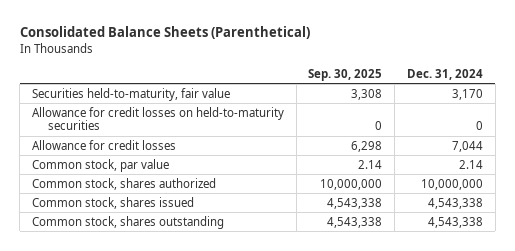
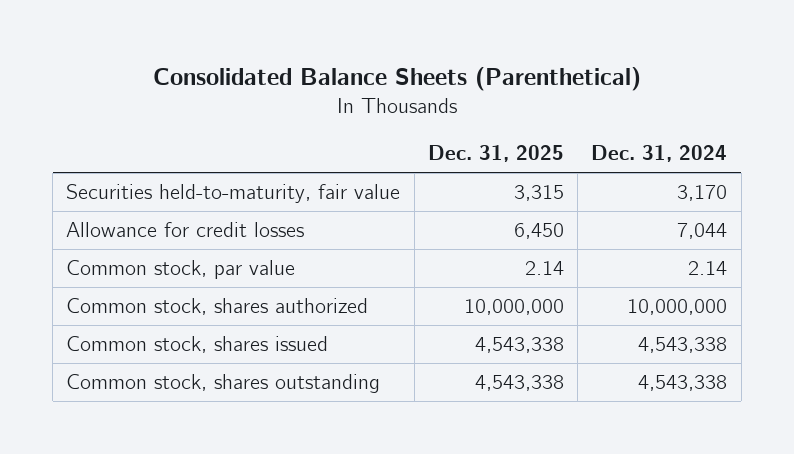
[308,68,383,81] Sep. 30, 2025 -> none
none -> [427,145,564,163] Dec. 31, 2025
[31,106,284,131] Allowance for credit losses on held-to-maturity securities -> none

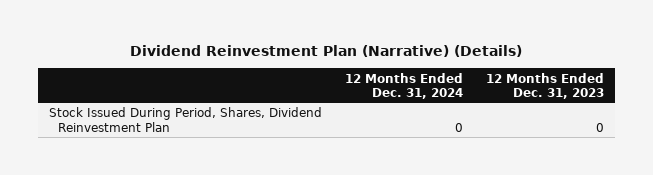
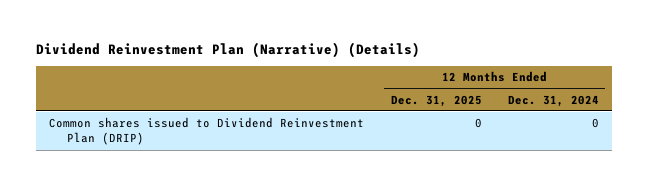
[485,72,604,99] 12 Months Ended Dec. 31, 2023 -> none
none -> [390,94,482,107] Dec. 31, 2025
[49,107,323,132] Stock Issued During Period, Shares, Dividend Reinvestment Plan -> [49,117,365,146] Common shares issued to Dividend Reinvestment Plan (DRIP)

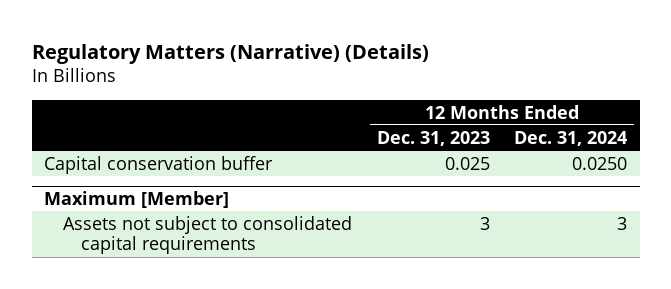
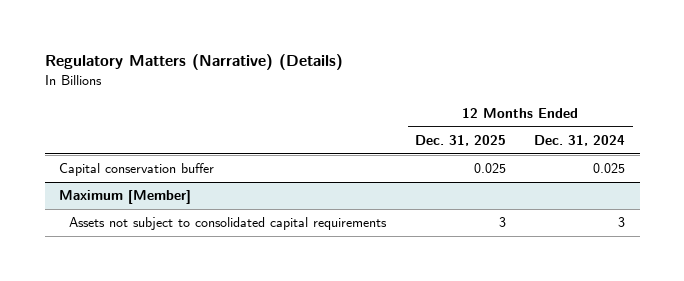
[376,130,490,146] Dec. 31, 2023 -> none
none -> [414,134,506,146] Dec. 31, 2025
[572,156,628,170] 0.0250 -> [593,163,626,174] 0.025

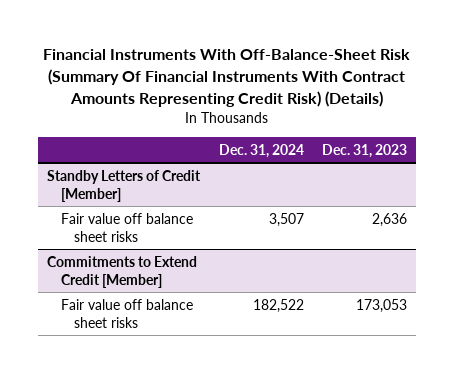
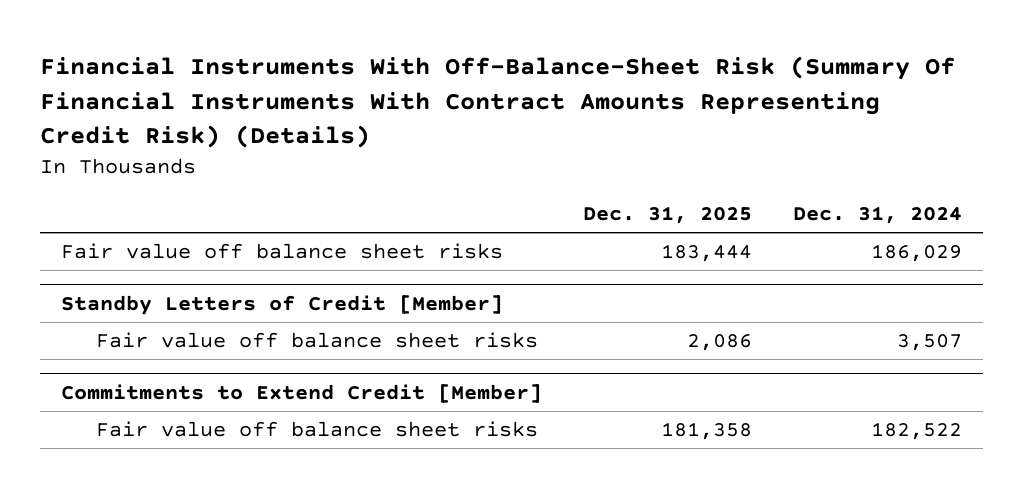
[321,143,407,158] Dec. 31, 2023 -> none
none -> [582,206,752,225] Dec. 31, 2025
none -> [60,243,503,260] Fair value off balance sheet risks

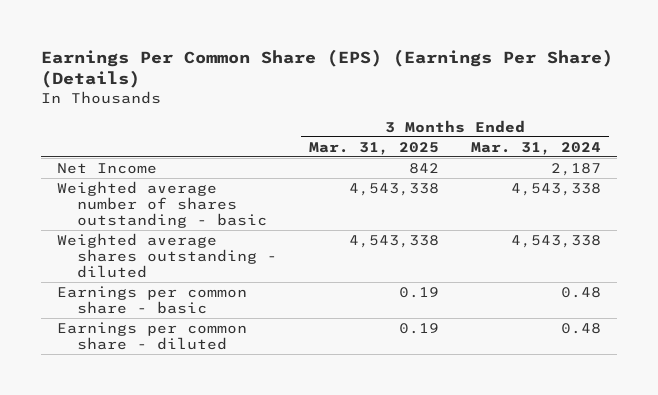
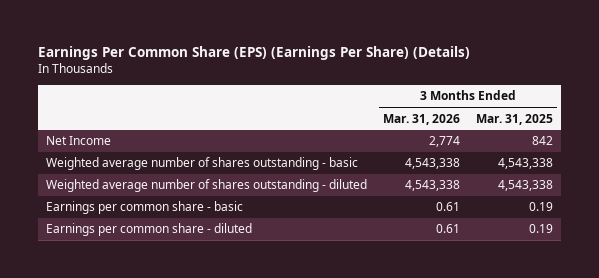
[470,141,601,155] Mar. 31, 2024 -> none
none -> [383,113,461,125] Mar. 31, 2026
[57,232,277,279] Weighted average shares outstanding - diluted -> [46,179,368,193] Weighted average number of shares outstanding - diluted

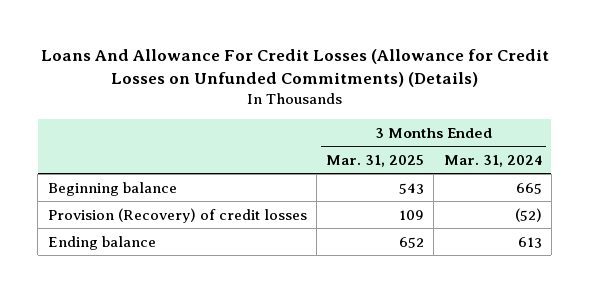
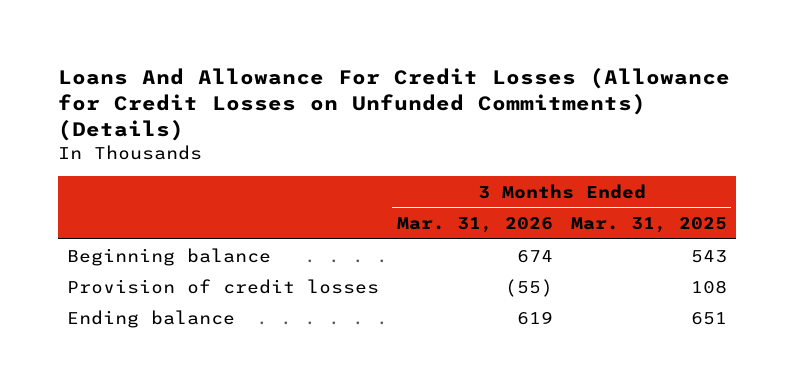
[443,154,542,167] Mar. 31, 2024 -> none
none -> [396,216,553,233] Mar. 31, 2026
[47,207,307,223] Provision (Recovery) of credit losses -> [66,278,379,294] Provision of credit losses
[399,209,425,220] 109 -> [690,279,727,294] 108
[399,236,425,248] 652 -> [690,311,727,325] 651

